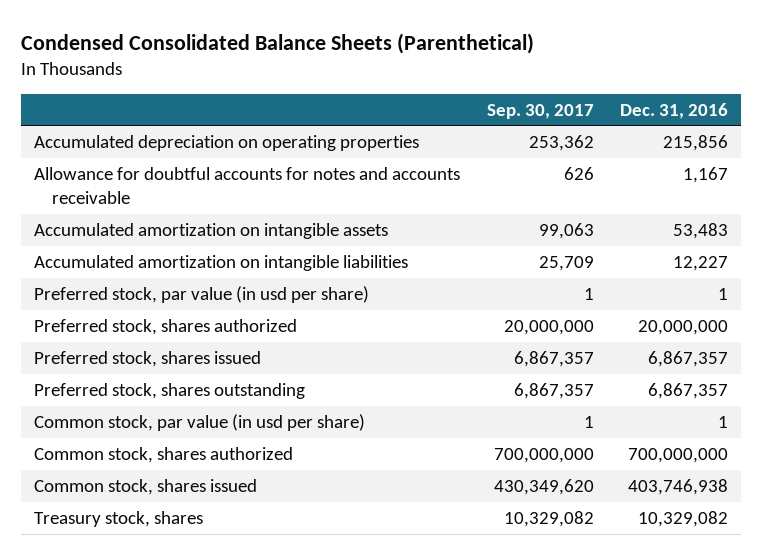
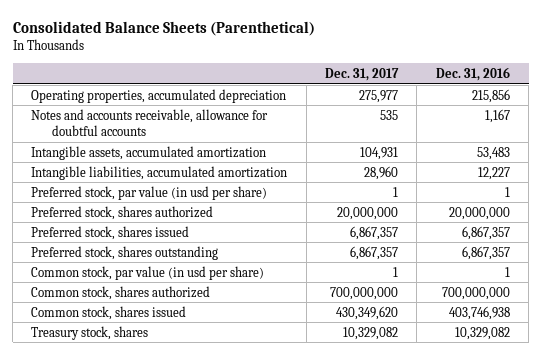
[21,33,535,55] Condensed Consolidated Balance Sheets (Parenthetical) -> [12,20,315,36] Consolidated Balance Sheets (Parenthetical)
[486,103,594,119] Sep. 30, 2017 -> none
none -> [325,67,400,81] Dec. 31, 2017
[34,134,420,151] Accumulated depreciation on operating properties -> [31,88,287,103] Operating properties, accumulated depreciation
[34,166,461,204] Allowance for doubtful accounts for notes and accounts receivable -> [31,108,269,137] Notes and accounts receivable, allowance for doubtful accounts
[34,222,389,239] Accumulated amortization on intangible assets -> [31,145,267,160] Intangible assets, accumulated amortization
[34,254,409,271] Accumulated amortization on intangible liabilities -> [31,165,288,180] Intangible liabilities, accumulated amortization

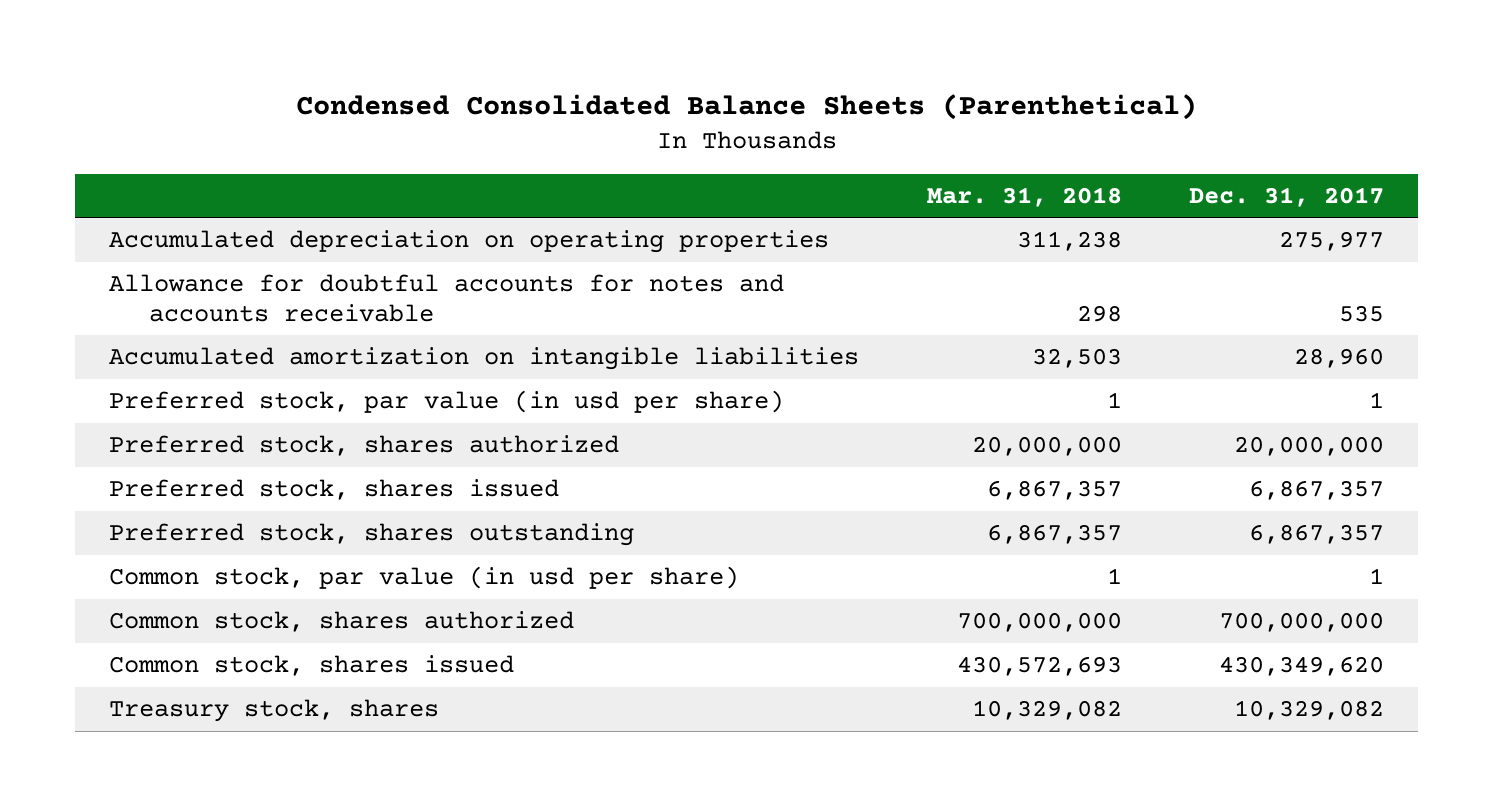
[12,20,315,36] Consolidated Balance Sheets (Parenthetical) -> [295,94,1197,121] Condensed Consolidated Balance Sheets (Parenthetical)
[435,66,510,81] Dec. 31, 2016 -> none
none -> [926,186,1122,207] Mar. 31, 2018
[31,145,267,160] Intangible assets, accumulated amortization -> none
[31,88,287,103] Operating properties, accumulated depreciation -> [108,230,829,254] Accumulated depreciation on operating properties
[31,108,269,137] Notes and accounts receivable, allowance for doubtful accounts -> [108,274,784,322] Allowance for doubtful accounts for notes and accounts receivable
[31,165,288,180] Intangible liabilities, accumulated amortization -> [108,347,859,371] Accumulated amortization on intangible liabilities

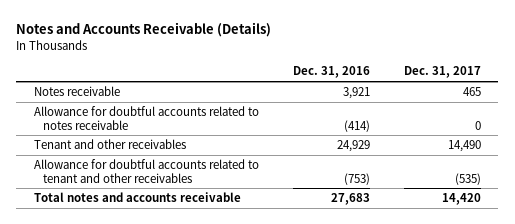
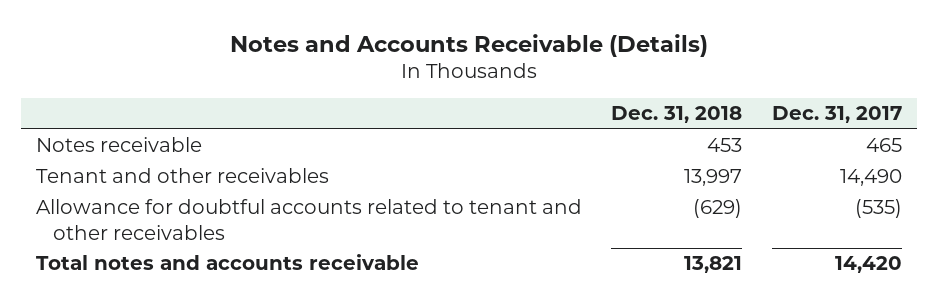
[292,66,370,79] Dec. 31, 2016 -> none
none -> [611,106,743,124] Dec. 31, 2018
[33,106,259,130] Allowance for doubtful accounts related to notes receivable -> none

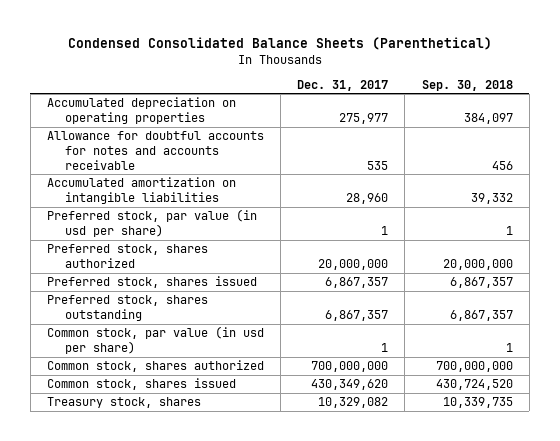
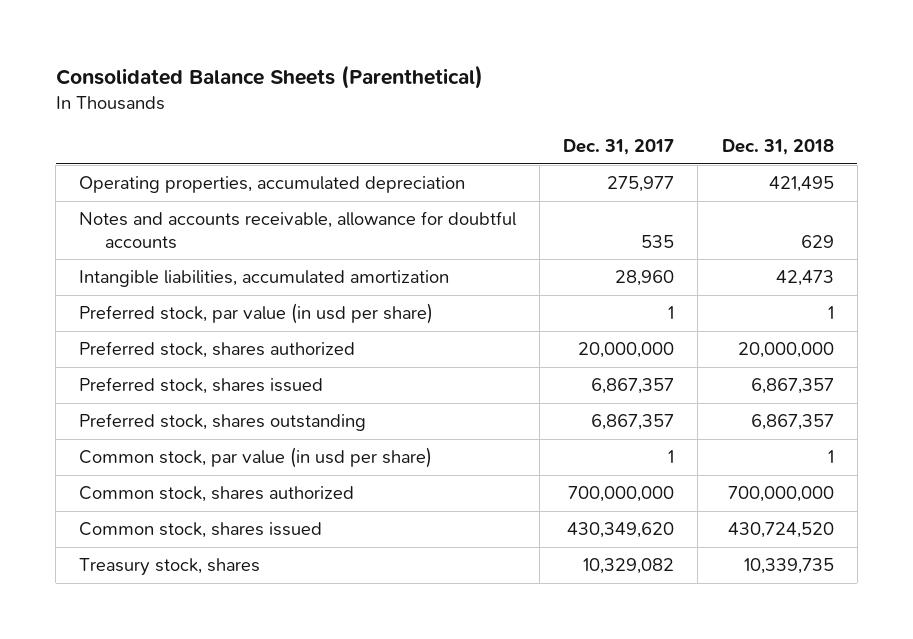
[67,37,492,51] Condensed Consolidated Balance Sheets (Parenthetical) -> [55,65,483,90] Consolidated Balance Sheets (Parenthetical)
[421,79,513,91] Sep. 30, 2018 -> none
none -> [721,138,834,155] Dec. 31, 2018
[47,97,237,124] Accumulated depreciation on operating properties -> [79,176,466,194] Operating properties, accumulated depreciation
[47,131,265,170] Allowance for doubtful accounts for notes and accounts receivable -> [79,211,517,249] Notes and accounts receivable, allowance for doubtful accounts
[47,177,237,204] Accumulated amortization on intangible liabilities -> [79,270,450,288] Intangible liabilities, accumulated amortization

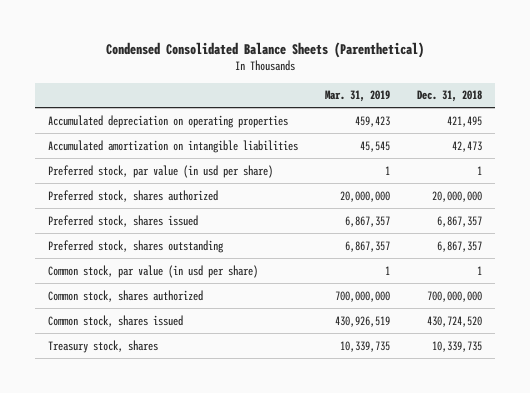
[55,65,483,90] Consolidated Balance Sheets (Parenthetical) -> [106,41,425,58] Condensed Consolidated Balance Sheets (Parenthetical)
[563,138,675,155] Dec. 31, 2017 -> none
none -> [325,90,391,103] Mar. 31, 2019
[79,211,517,249] Notes and accounts receivable, allowance for doubtful accounts -> none
[79,176,466,194] Operating properties, accumulated depreciation -> [48,114,289,128] Accumulated depreciation on operating properties
[79,270,450,288] Intangible liabilities, accumulated amortization -> [48,139,299,153] Accumulated amortization on intangible liabilities

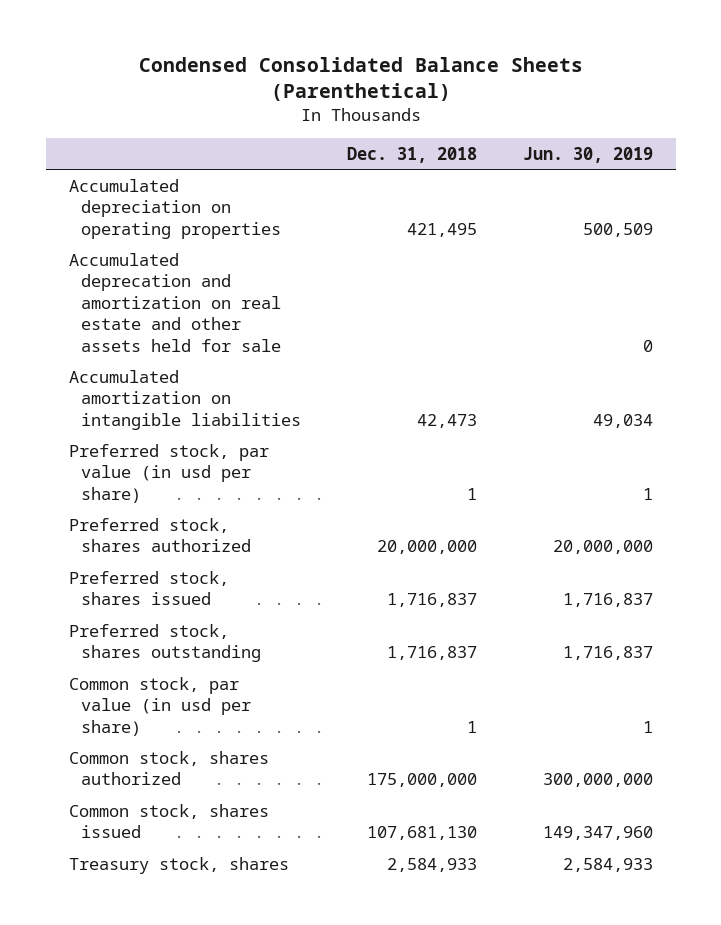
[325,90,391,103] Mar. 31, 2019 -> none
none -> [522,146,653,163] Jun. 30, 2019
none -> [68,252,281,352] Accumulated deprecation and amortization on real estate and other assets held for sale
[436,215,482,227] 6,867,357 -> [386,593,477,608] 1,716,837
[436,240,482,252] 6,867,357 -> [386,646,477,661] 1,716,837
[426,290,482,302] 700,000,000 -> [366,773,477,788] 175,000,000
[426,315,482,327] 430,724,520 -> [366,826,477,841] 107,681,130
[431,340,482,352] 10,339,735 -> [386,857,477,872] 2,584,933

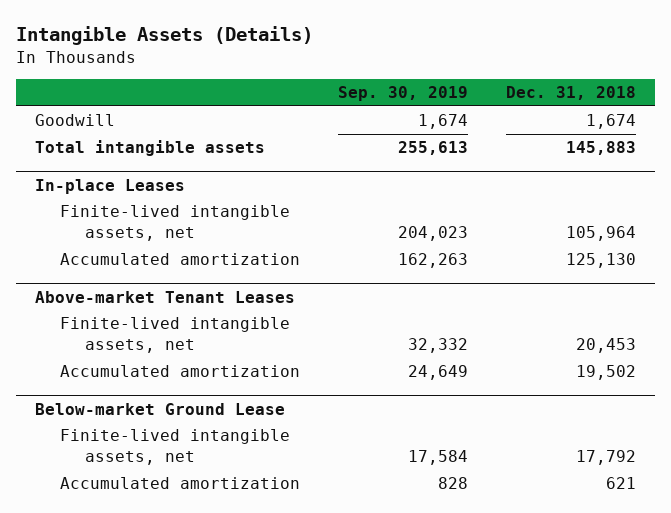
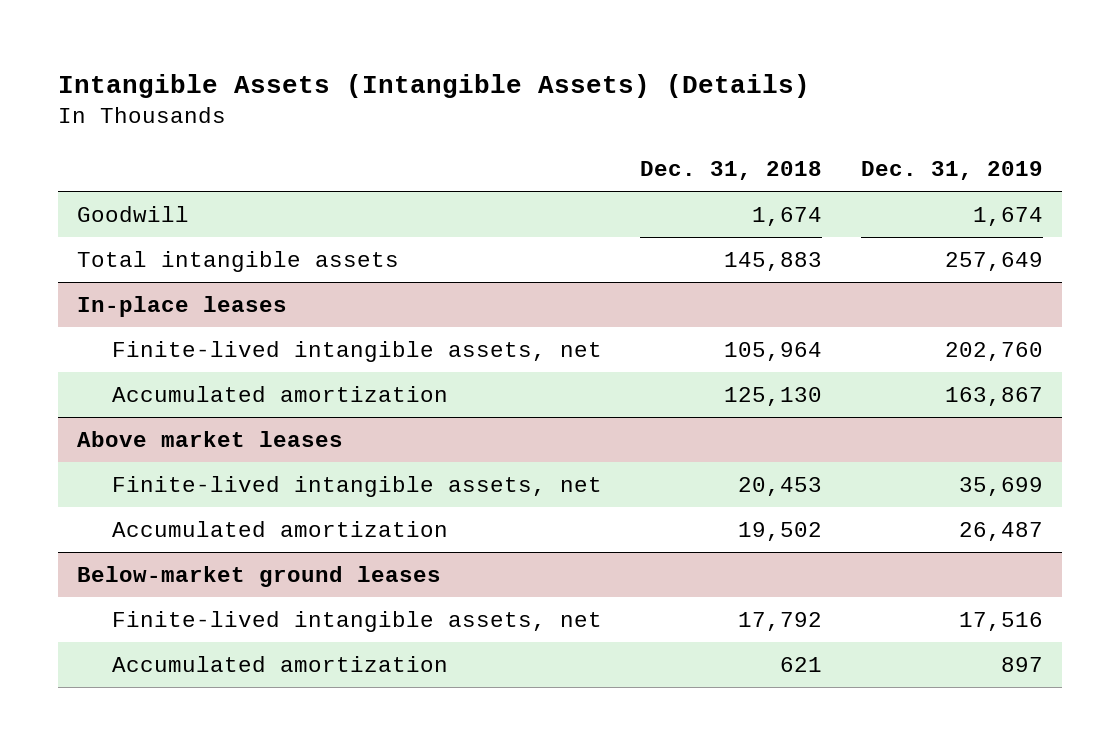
[15,25,313,45] Intangible Assets (Details) -> [58,73,811,98] Intangible Assets (Intangible Assets) (Details)
[338,86,469,102] Sep. 30, 2019 -> none
none -> [860,161,1043,181] Dec. 31, 2019
[34,178,185,194] In-place Leases -> [77,296,288,318] In-place leases
[34,290,295,303] Above-market Tenant Leases -> [77,431,344,448] Above market leases
[34,402,285,415] Below-market Ground Lease -> [77,566,442,588] Below-market ground leases

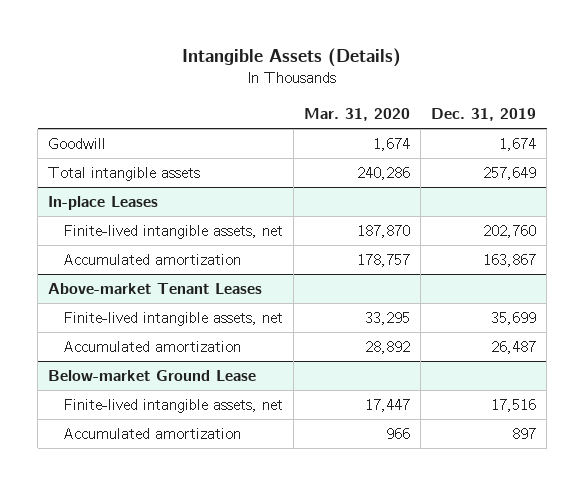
[58,73,811,98] Intangible Assets (Intangible Assets) (Details) -> [182,48,402,68] Intangible Assets (Details)
[640,161,823,181] Dec. 31, 2018 -> none
none -> [304,108,411,122] Mar. 31, 2020
[77,296,288,318] In-place leases -> [48,196,159,211] In-place Leases
[77,431,344,448] Above market leases -> [48,283,263,295] Above-market Tenant Leases
[77,566,442,588] Below-market ground leases -> [48,370,257,382] Below-market Ground Lease

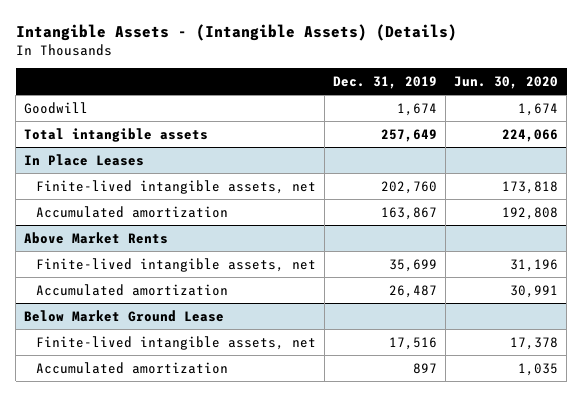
[182,48,402,68] Intangible Assets (Details) -> [15,23,457,41] Intangible Assets - (Intangible Assets) (Details)
[304,108,411,122] Mar. 31, 2020 -> none
none -> [454,76,559,90] Jun. 30, 2020
[48,196,159,211] In-place Leases -> [24,153,145,166] In Place Leases
[48,283,263,295] Above-market Tenant Leases -> [24,231,169,244] Above Market Rents
[48,370,257,382] Below-market Ground Lease -> [24,309,225,322] Below Market Ground Lease

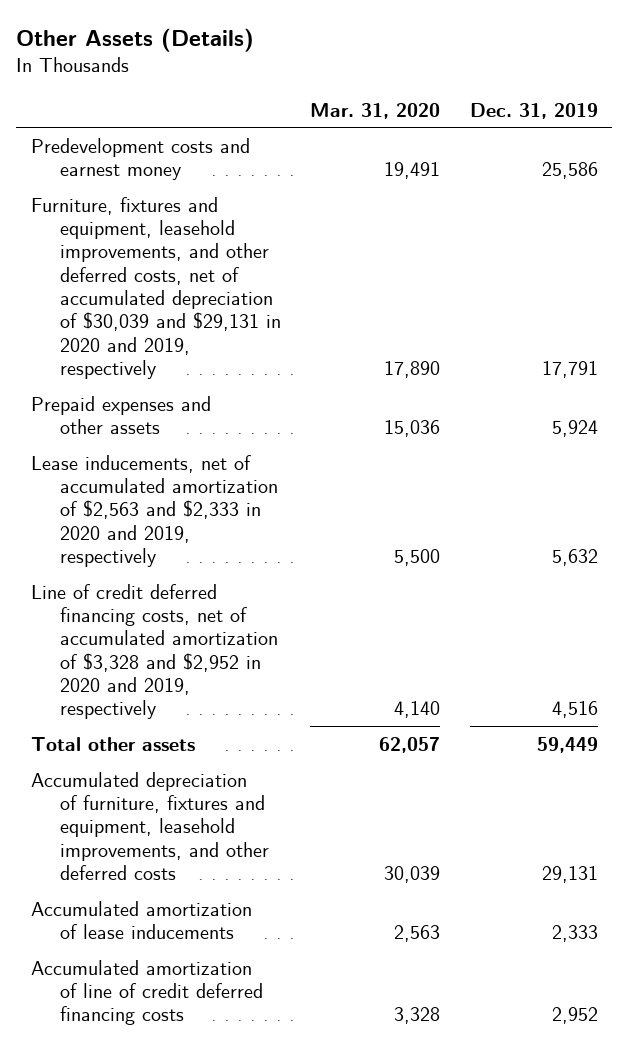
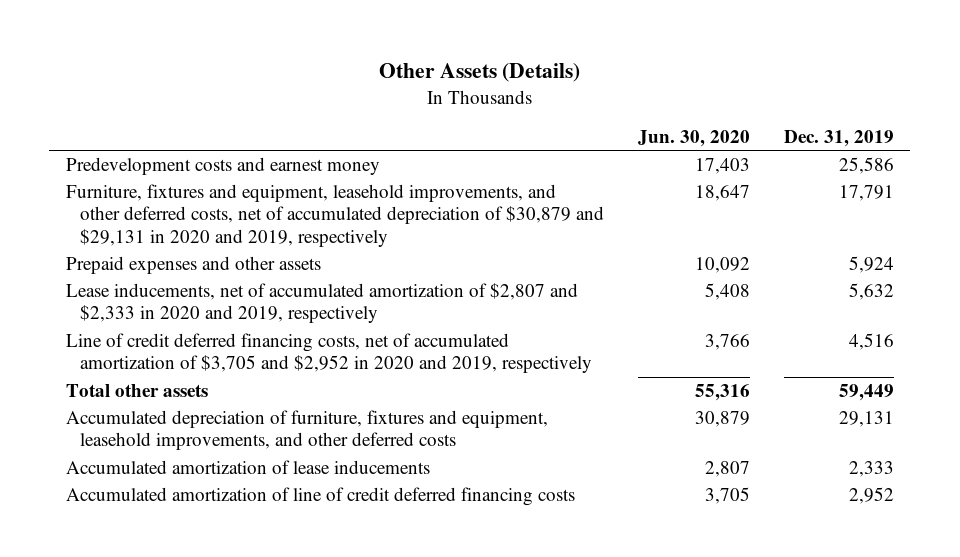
[310,102,441,119] Mar. 31, 2020 -> none
none -> [637,129,750,147] Jun. 30, 2020
[30,196,281,379] Furniture, fixtures and equipment, leasehold improvements, and other deferred costs, net of accumulated depreciation of $30,039 and $29,131 in 2020 and 2019, respectively -> [65,183,605,247] Furniture, fixtures and equipment, leasehold improvements, and other deferred costs, net of accumulated depreciation of $30,879 and $29,131 in 2020 and 2019, respectively
[30,454,278,567] Lease inducements, net of accumulated amortization of $2,563 and $2,333 in 2020 and 2019, respectively -> [65,282,578,324] Lease inducements, net of accumulated amortization of $2,807 and $2,333 in 2020 and 2019, respectively
[30,583,278,720] Line of credit deferred financing costs, net of accumulated amortization of $3,328 and $2,952 in 2020 and 2019, respectively -> [65,332,593,374] Line of credit deferred financing costs, net of accumulated amortization of $3,705 and $2,952 in 2020 and 2019, respectively

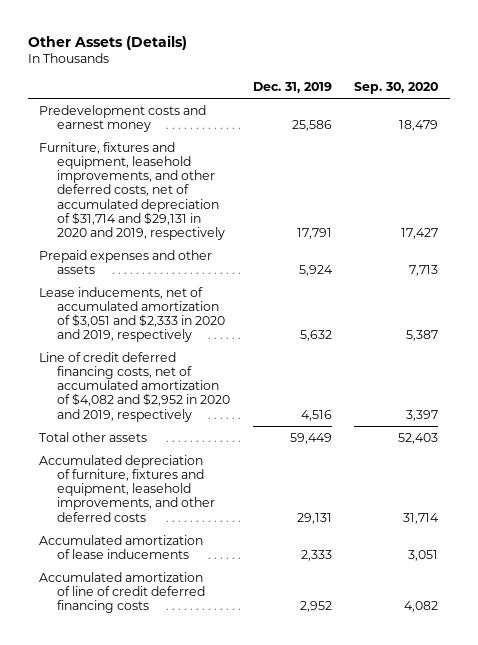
[637,129,750,147] Jun. 30, 2020 -> none
none -> [354,82,439,95] Sep. 30, 2020
[65,183,605,247] Furniture, fixtures and equipment, leasehold improvements, and other deferred costs, net of accumulated depreciation of $30,879 and $29,131 in 2020 and 2019, respectively -> [39,141,225,241] Furniture, fixtures and equipment, leasehold improvements, and other deferred costs, net of accumulated depreciation of $31,714 and $29,131 in 2020 and 2019, respectively
[65,282,578,324] Lease inducements, net of accumulated amortization of $2,807 and $2,333 in 2020 and 2019, respectively -> [39,286,225,343] Lease inducements, net of accumulated amortization of $3,051 and $2,333 in 2020 and 2019, respectively
[65,332,593,374] Line of credit deferred financing costs, net of accumulated amortization of $3,705 and $2,952 in 2020 and 2019, respectively -> [39,351,230,422] Line of credit deferred financing costs, net of accumulated amortization of $4,082 and $2,952 in 2020 and 2019, respectively

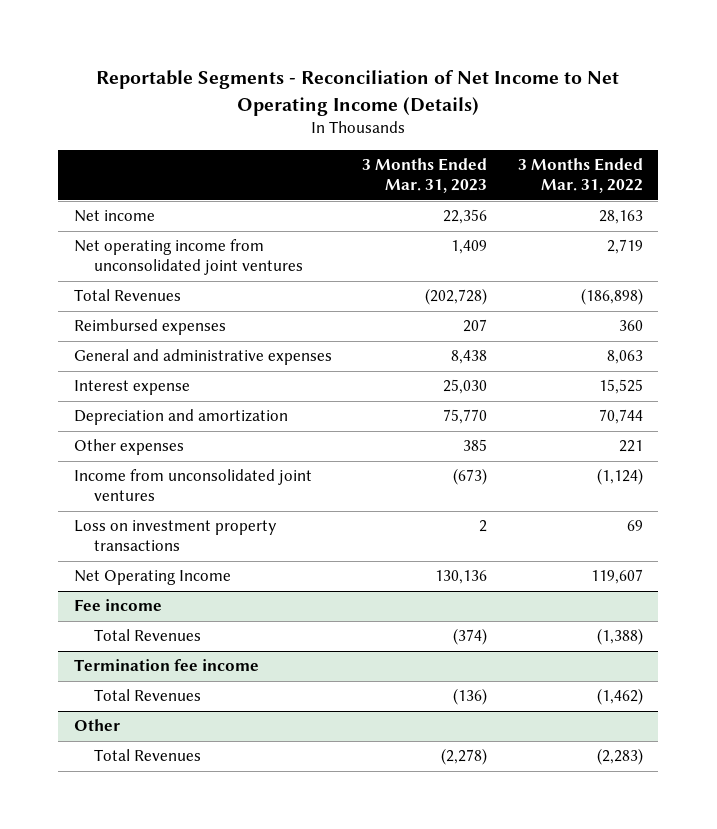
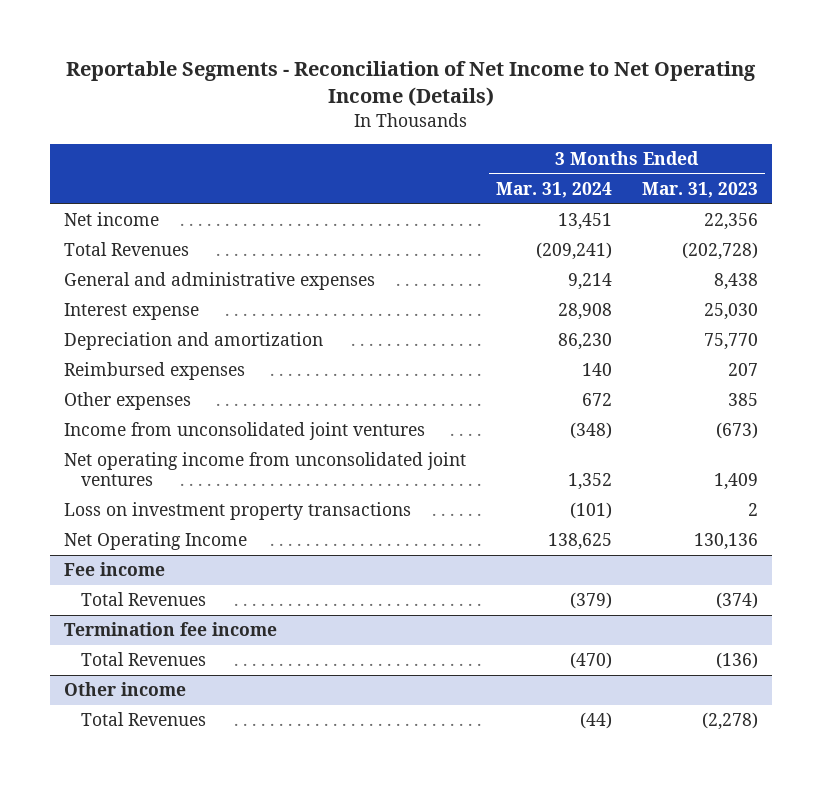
[518,158,644,194] 3 Months Ended Mar. 31, 2022 -> none
none -> [495,182,612,199] Mar. 31, 2024
[73,319,226,336] Reimbursed expenses -> [64,362,246,381] Reimbursed expenses
[73,239,303,276] Net operating income from unconsolidated joint ventures -> [64,452,467,487] Net operating income from unconsolidated joint ventures
[73,719,120,732] Other -> [64,682,187,697] Other income

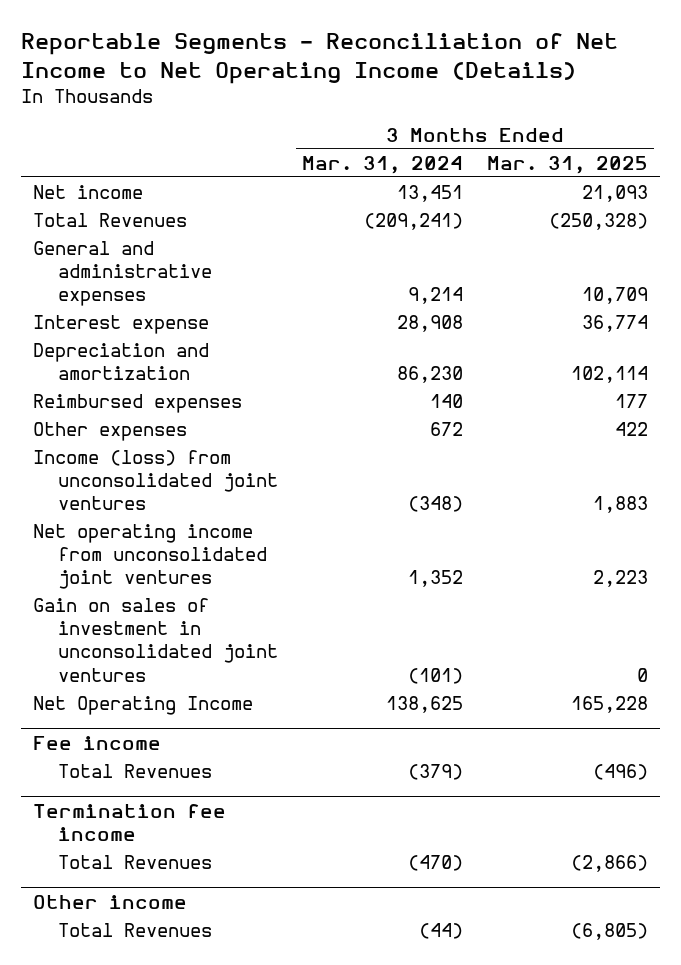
[641,182,758,199] Mar. 31, 2023 -> none
none -> [487,155,649,174] Mar. 31, 2025
[64,422,426,441] Income from unconsolidated joint ventures -> [32,449,278,511] Income (loss) from unconsolidated joint ventures
[64,502,412,521] Loss on investment property transactions -> [32,597,278,682] Gain on sales of investment in unconsolidated joint ventures

